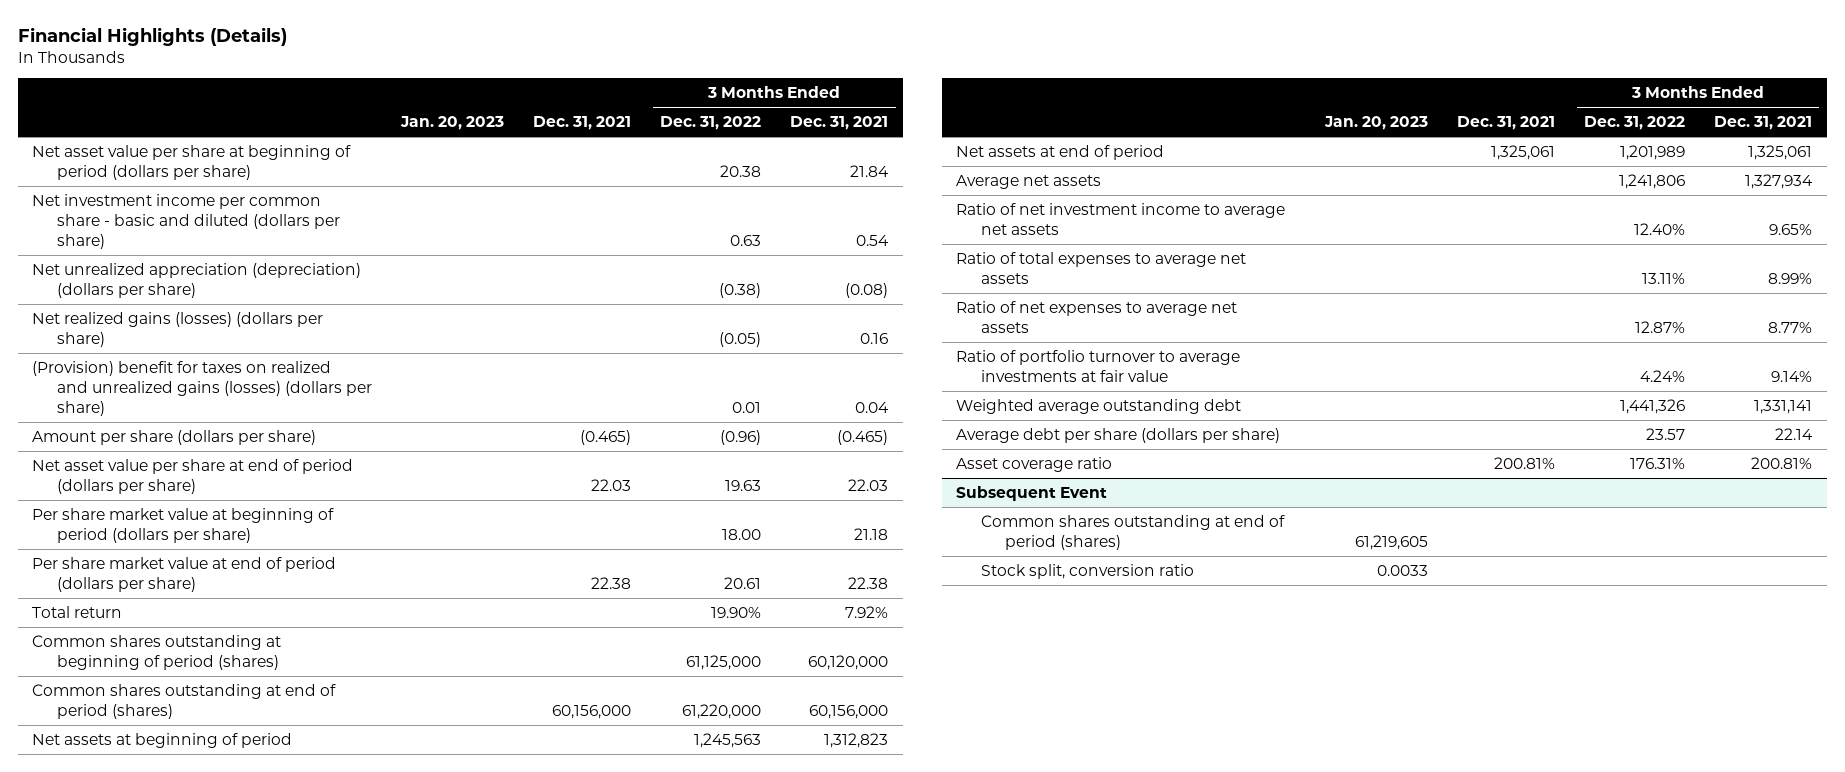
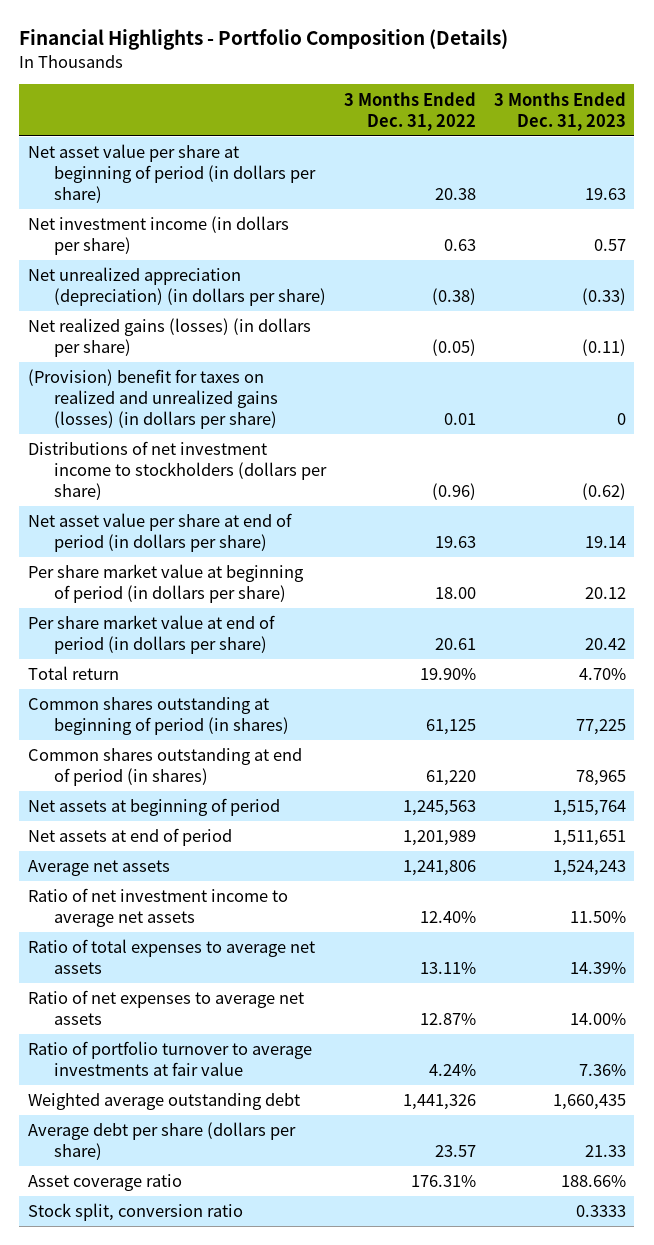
[17,26,287,46] Financial Highlights (Details) -> [19,29,509,51] Financial Highlights - Portfolio Composition (Details)
[399,116,504,131] Jan. 20, 2023 -> none
[532,116,631,131] Dec. 31, 2021 -> none
[790,116,889,131] Dec. 31, 2021 -> none
none -> [493,91,626,131] 3 Months Ended Dec. 31, 2023
[32,144,352,180] Net asset value per share at beginning of period (dollars per share) -> [28,144,316,204] Net asset value per share at beginning of period (in dollars per share)
[32,193,340,249] Net investment income per common share - basic and diluted (dollars per share) -> [28,216,290,256] Net investment income (in dollars per share)
[32,262,362,298] Net unrealized appreciation (depreciation) (dollars per share) -> [28,267,326,307] Net unrealized appreciation (depreciation) (in dollars per share)
[32,311,324,347] Net realized gains (losses) (dollars per share) -> [28,318,312,358] Net realized gains (losses) (in dollars per share)
[32,360,372,416] (Provision) benefit for taxes on realized and unrealized gains (losses) (dollars per share) -> [28,369,278,430] (Provision) benefit for taxes on realized and unrealized gains (losses) (in dollars per share)
[32,429,317,445] Amount per share (dollars per share) -> [28,441,327,501] Distributions of net investment income to stockholders (dollars per share)
[32,458,354,494] Net asset value per share at end of period (dollars per share) -> [28,513,293,553] Net asset value per share at end of period (in dollars per share)
[32,507,335,543] Per share market value at beginning of period (dollars per share) -> [28,564,305,604] Per share market value at beginning of period (in dollars per share)
[32,556,337,592] Per share market value at end of period (dollars per share) -> [28,615,276,655] Per share market value at end of period (in dollars per share)
[32,634,282,670] Common shares outstanding at beginning of period (shares) -> [28,697,289,736] Common shares outstanding at beginning of period (in shares)
[686,654,762,670] 61,125,000 -> [425,719,476,736] 61,125
[32,683,337,719] Common shares outstanding at end of period (shares) -> [28,748,303,787] Common shares outstanding at end of period (in shares)
[682,703,762,719] 61,220,000 -> [425,770,476,787] 61,220
[956,485,1108,501] Subsequent Event -> none
[980,514,1285,550] Common shares outstanding at end of period (shares) -> none

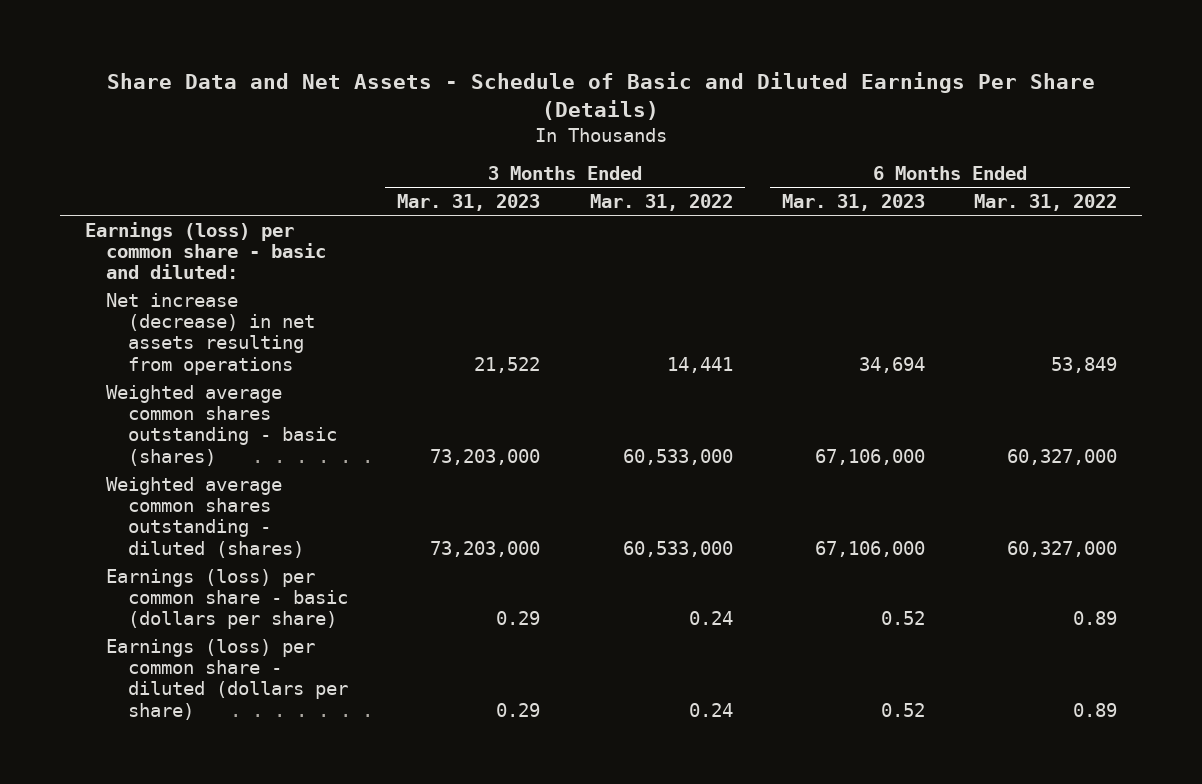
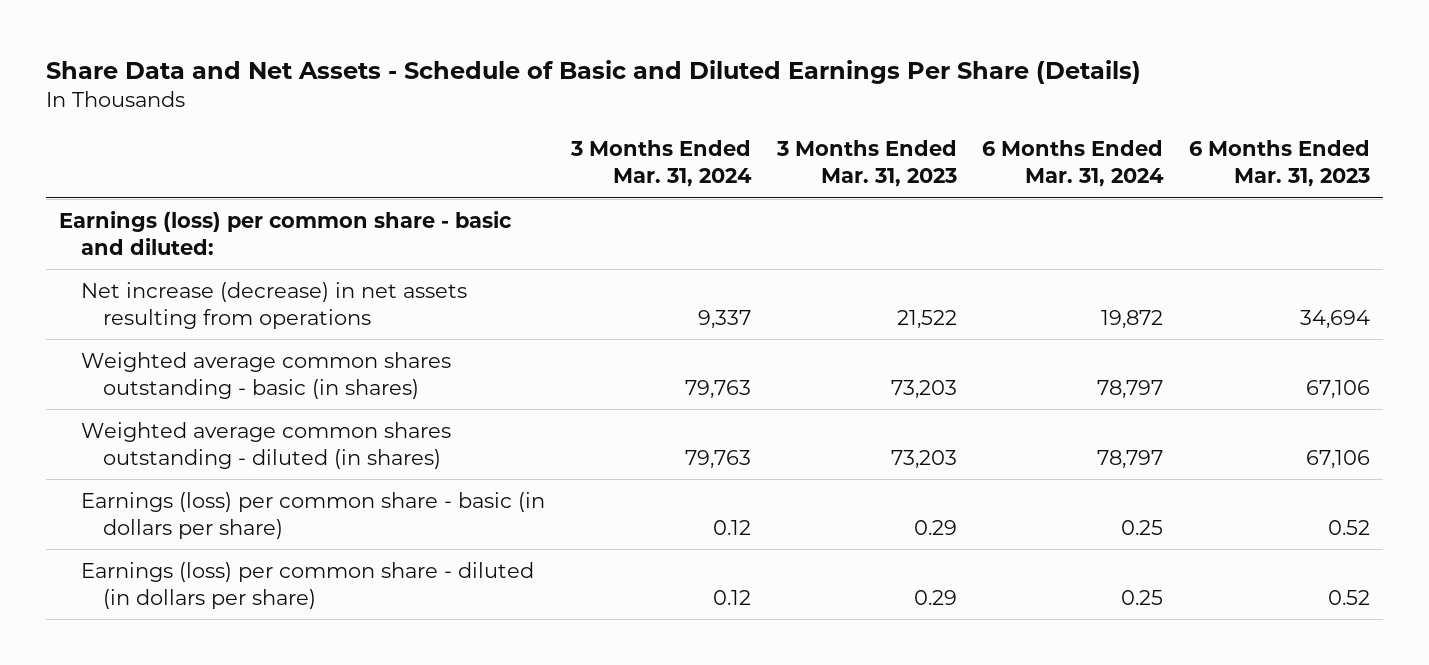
[589,194,733,212] Mar. 31, 2022 -> none
[974,194,1118,212] Mar. 31, 2022 -> none
none -> [569,140,752,188] 3 Months Ended Mar. 31, 2024
none -> [982,140,1165,188] 6 Months Ended Mar. 31, 2024
[106,384,337,466] Weighted average common shares outstanding - basic (shares) -> [81,351,452,399] Weighted average common shares outstanding - basic (in shares)
[430,448,541,465] 73,203,000 -> [890,379,957,399] 73,203
[814,448,925,465] 67,106,000 -> [1305,379,1370,399] 67,106
[106,476,304,558] Weighted average common shares outstanding - diluted (shares) -> [81,421,452,469] Weighted average common shares outstanding - diluted (in shares)
[430,540,541,557] 73,203,000 -> [890,449,957,469] 73,203
[814,540,925,557] 67,106,000 -> [1305,449,1370,469] 67,106
[106,568,348,630] Earnings (loss) per common share - basic (dollars per share) -> [81,491,546,539] Earnings (loss) per common share - basic (in dollars per share)
[106,638,348,720] Earnings (loss) per common share - diluted (dollars per share) -> [81,561,535,609] Earnings (loss) per common share - diluted (in dollars per share)

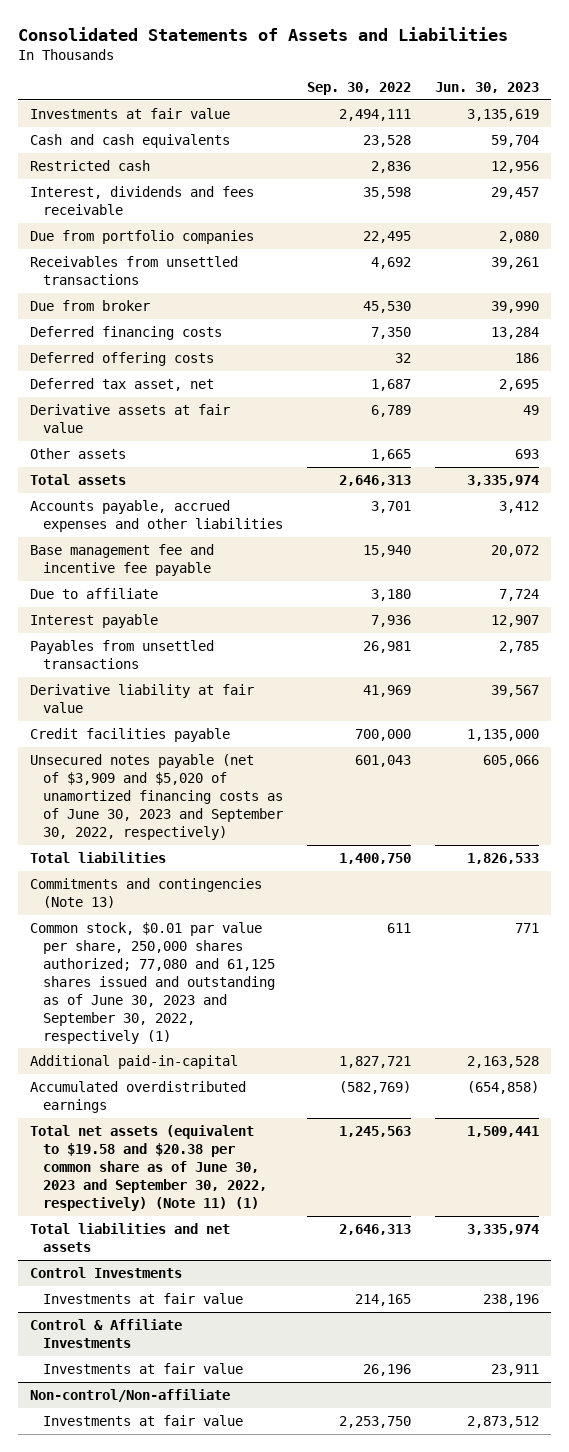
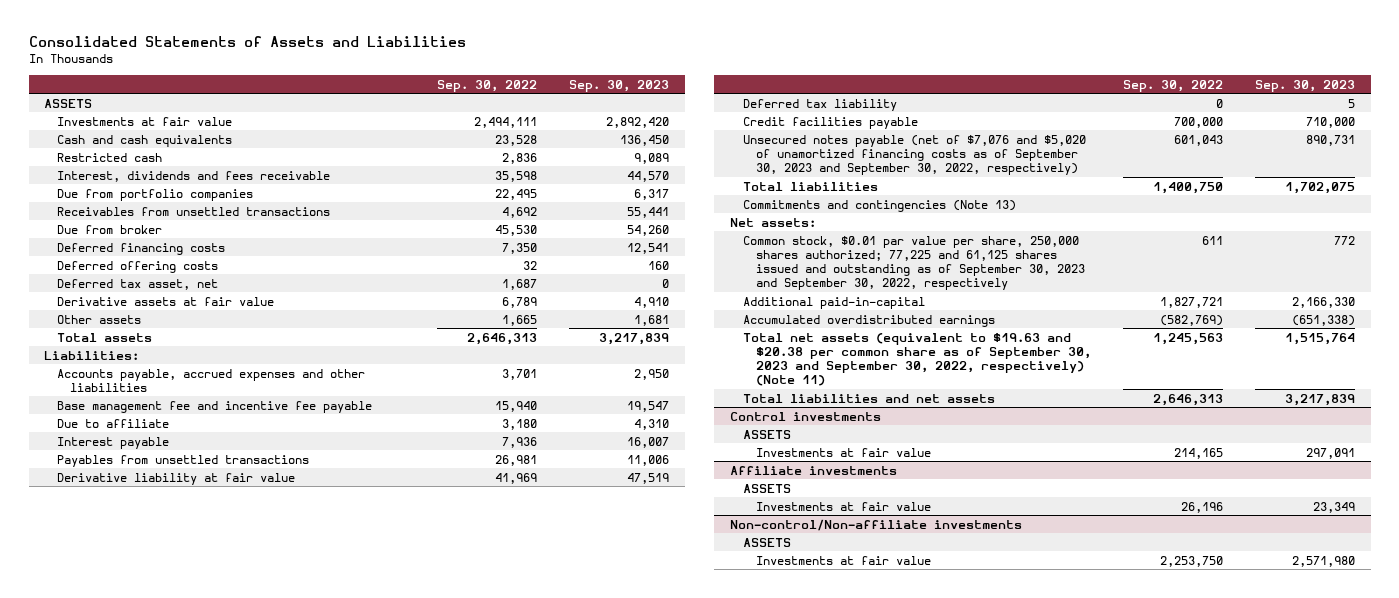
[434,82,539,94] Jun. 30, 2023 -> none
none -> [568,79,669,92] Sep. 30, 2023
none -> [44,98,93,108] ASSETS
none -> [44,350,140,360] Liabilities:
none -> [743,98,898,111] Deferred tax liability
[30,754,284,840] Unsecured notes payable (net of $3,909 and $5,020 of unamortized financing costs as of June 30, 2023 and September 30, 2022, respectively) -> [743,134,1087,176] Unsecured notes payable (net of $7,076 and $5,020 of unamortized financing costs as of September 30, 2023 and September 30, 2022, respectively)
none -> [730,217,817,227] Net assets:
[30,922,276,1044] Common stock, $0.01 par value per share, 250,000 shares authorized; 77,080 and 61,125 shares issued and outstanding as of June 30, 2023 and September 30, 2022, respectively (1) -> [743,235,1086,291] Common stock, $0.01 par value per share, 250,000 shares authorized; 77,225 and 61,125 shares issued and outstanding as of September 30, 2023 and September 30, 2022, respectively
[30,1125,268,1211] Total net assets (equivalent to $19.58 and $20.38 per common share as of June 30, 2023 and September 30, 2022, respectively) (Note 11) (1) -> [743,332,1092,387] Total net assets (equivalent to $19.63 and $20.38 per common share as of September 30, 2023 and September 30, 2022, respectively) (Note 11)
[30,1267,183,1279] Control Investments -> [730,411,882,421] Control investments
none -> [743,429,792,439] ASSETS
[30,1319,183,1349] Control & Affiliate Investments -> [730,465,898,475] Affiliate investments
none -> [743,483,792,493] ASSETS
[30,1389,231,1403] Non-control/Non-affiliate -> [730,518,1023,531] Non-control/Non-affiliate investments
none -> [743,537,792,547] ASSETS

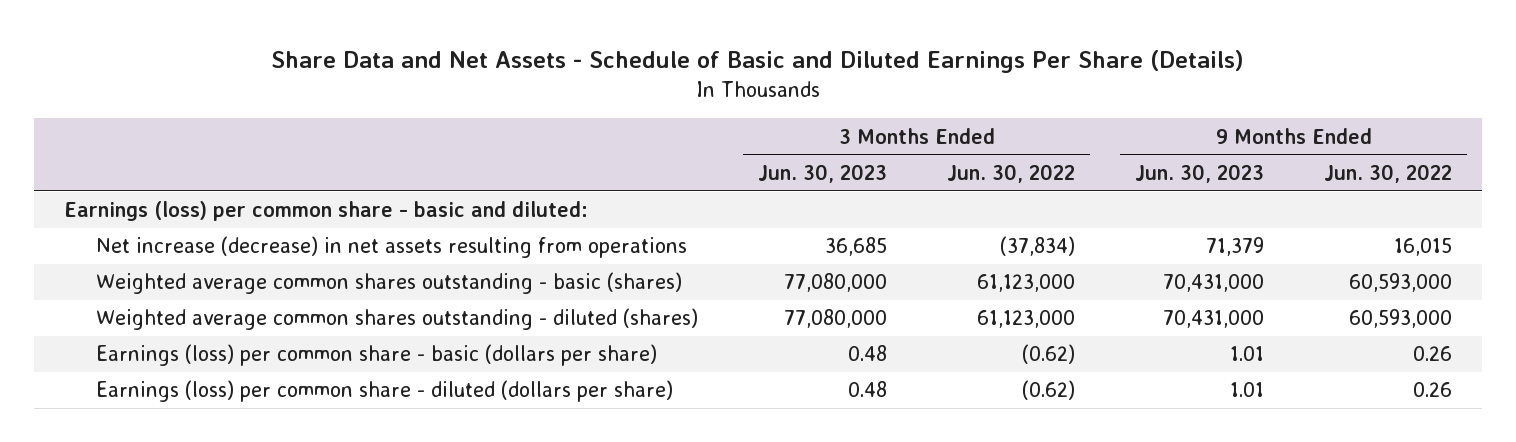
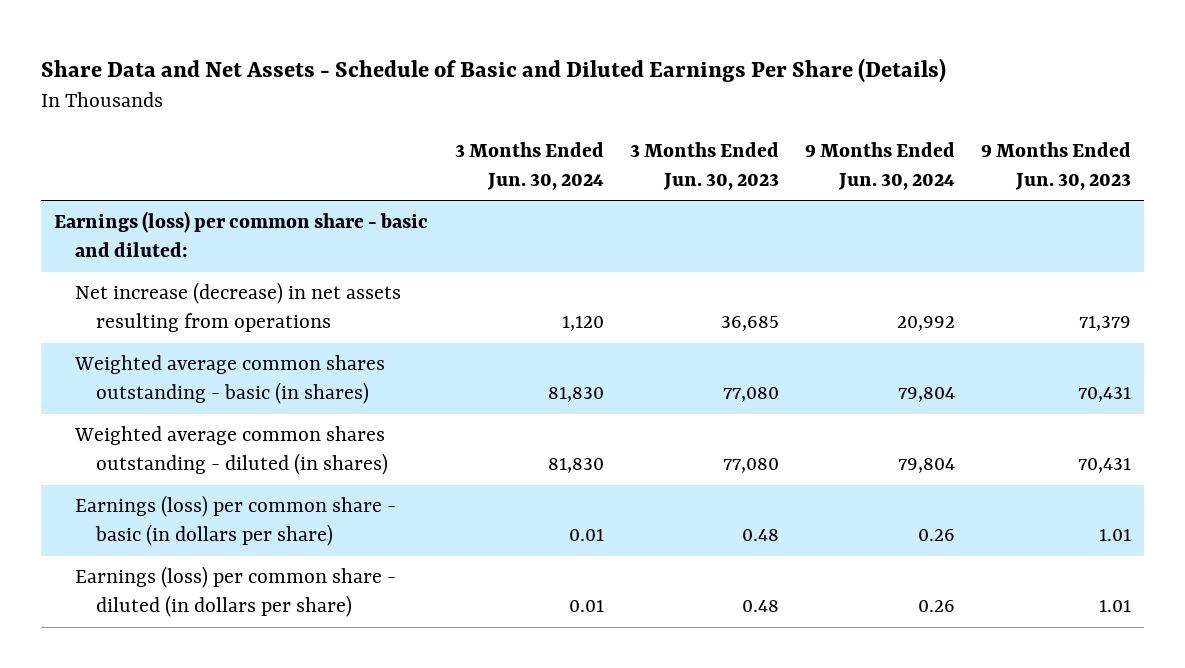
[947,164,1076,184] Jun. 30, 2022 -> none
[1324,164,1453,184] Jun. 30, 2022 -> none
none -> [454,141,604,191] 3 Months Ended Jun. 30, 2024
none -> [804,141,955,191] 9 Months Ended Jun. 30, 2024
[96,272,683,295] Weighted average common shares outstanding - basic (shares) -> [74,355,386,405] Weighted average common shares outstanding - basic (in shares)
[784,273,888,293] 77,080,000 -> [722,387,779,403] 77,080
[1163,274,1265,293] 70,431,000 -> [1078,387,1132,403] 70,431
[96,308,699,331] Weighted average common shares outstanding - diluted (shares) -> [74,426,389,476] Weighted average common shares outstanding - diluted (in shares)
[784,309,888,329] 77,080,000 -> [722,458,779,474] 77,080
[1163,310,1265,329] 70,431,000 -> [1078,458,1132,474] 70,431
[96,344,658,367] Earnings (loss) per common share - basic (dollars per share) -> [75,495,397,547] Earnings (loss) per common share - basic (in dollars per share)
[96,380,674,403] Earnings (loss) per common share - diluted (dollars per share) -> [75,566,397,618] Earnings (loss) per common share - diluted (in dollars per share)

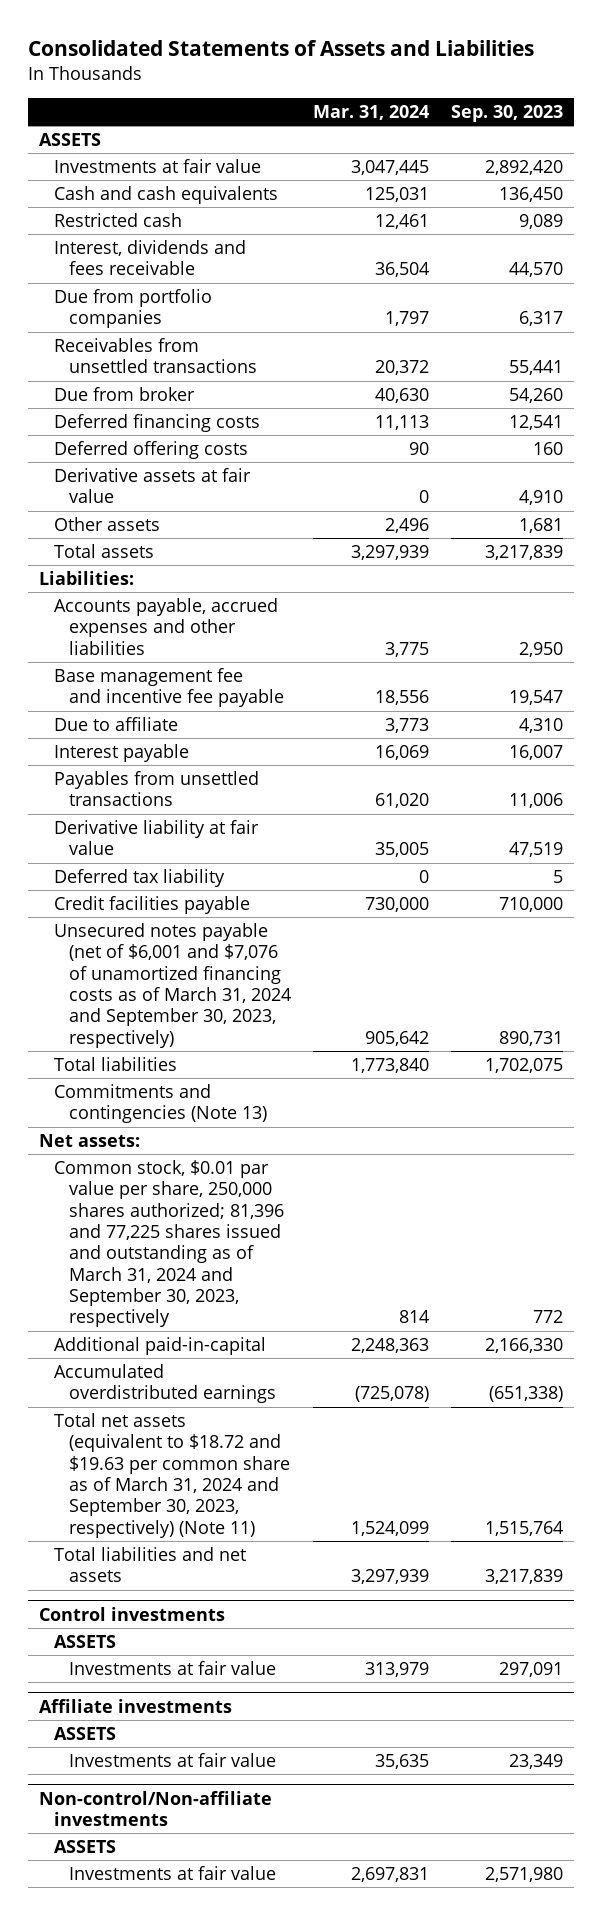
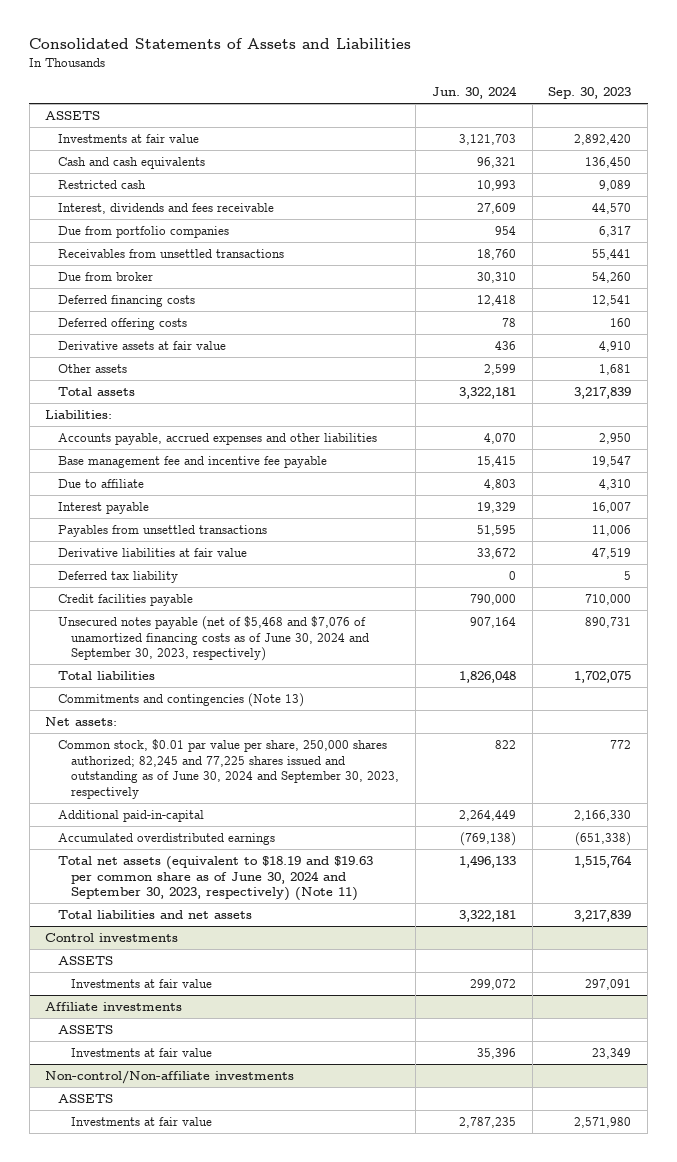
[313,105,430,121] Mar. 31, 2024 -> none
none -> [431,86,517,100] Jun. 30, 2024
[53,820,259,856] Derivative liability at fair value -> [58,548,248,558] Derivative liabilities at fair value
[53,923,292,1048] Unsecured notes payable (net of $6,001 and $7,076 of unamortized financing costs as of March 31, 2024 and September 30, 2023, respectively) -> [58,616,369,662] Unsecured notes payable (net of $5,468 and $7,076 of unamortized financing costs as of June 30, 2024 and September 30, 2023, respectively)
[53,1160,285,1328] Common stock, $0.01 par value per share, 250,000 shares authorized; 81,396 and 77,225 shares issued and outstanding as of March 31, 2024 and September 30, 2023, respectively -> [58,739,399,799] Common stock, $0.01 par value per share, 250,000 shares authorized; 82,245 and 77,225 shares issued and outstanding as of June 30, 2024 and September 30, 2023, respectively
[53,1413,291,1538] Total net assets (equivalent to $18.72 and $19.63 per common share as of March 31, 2024 and September 30, 2023, respectively) (Note 11) -> [58,856,374,902] Total net assets (equivalent to $18.19 and $19.63 per common share as of June 30, 2024 and September 30, 2023, respectively) (Note 11)

